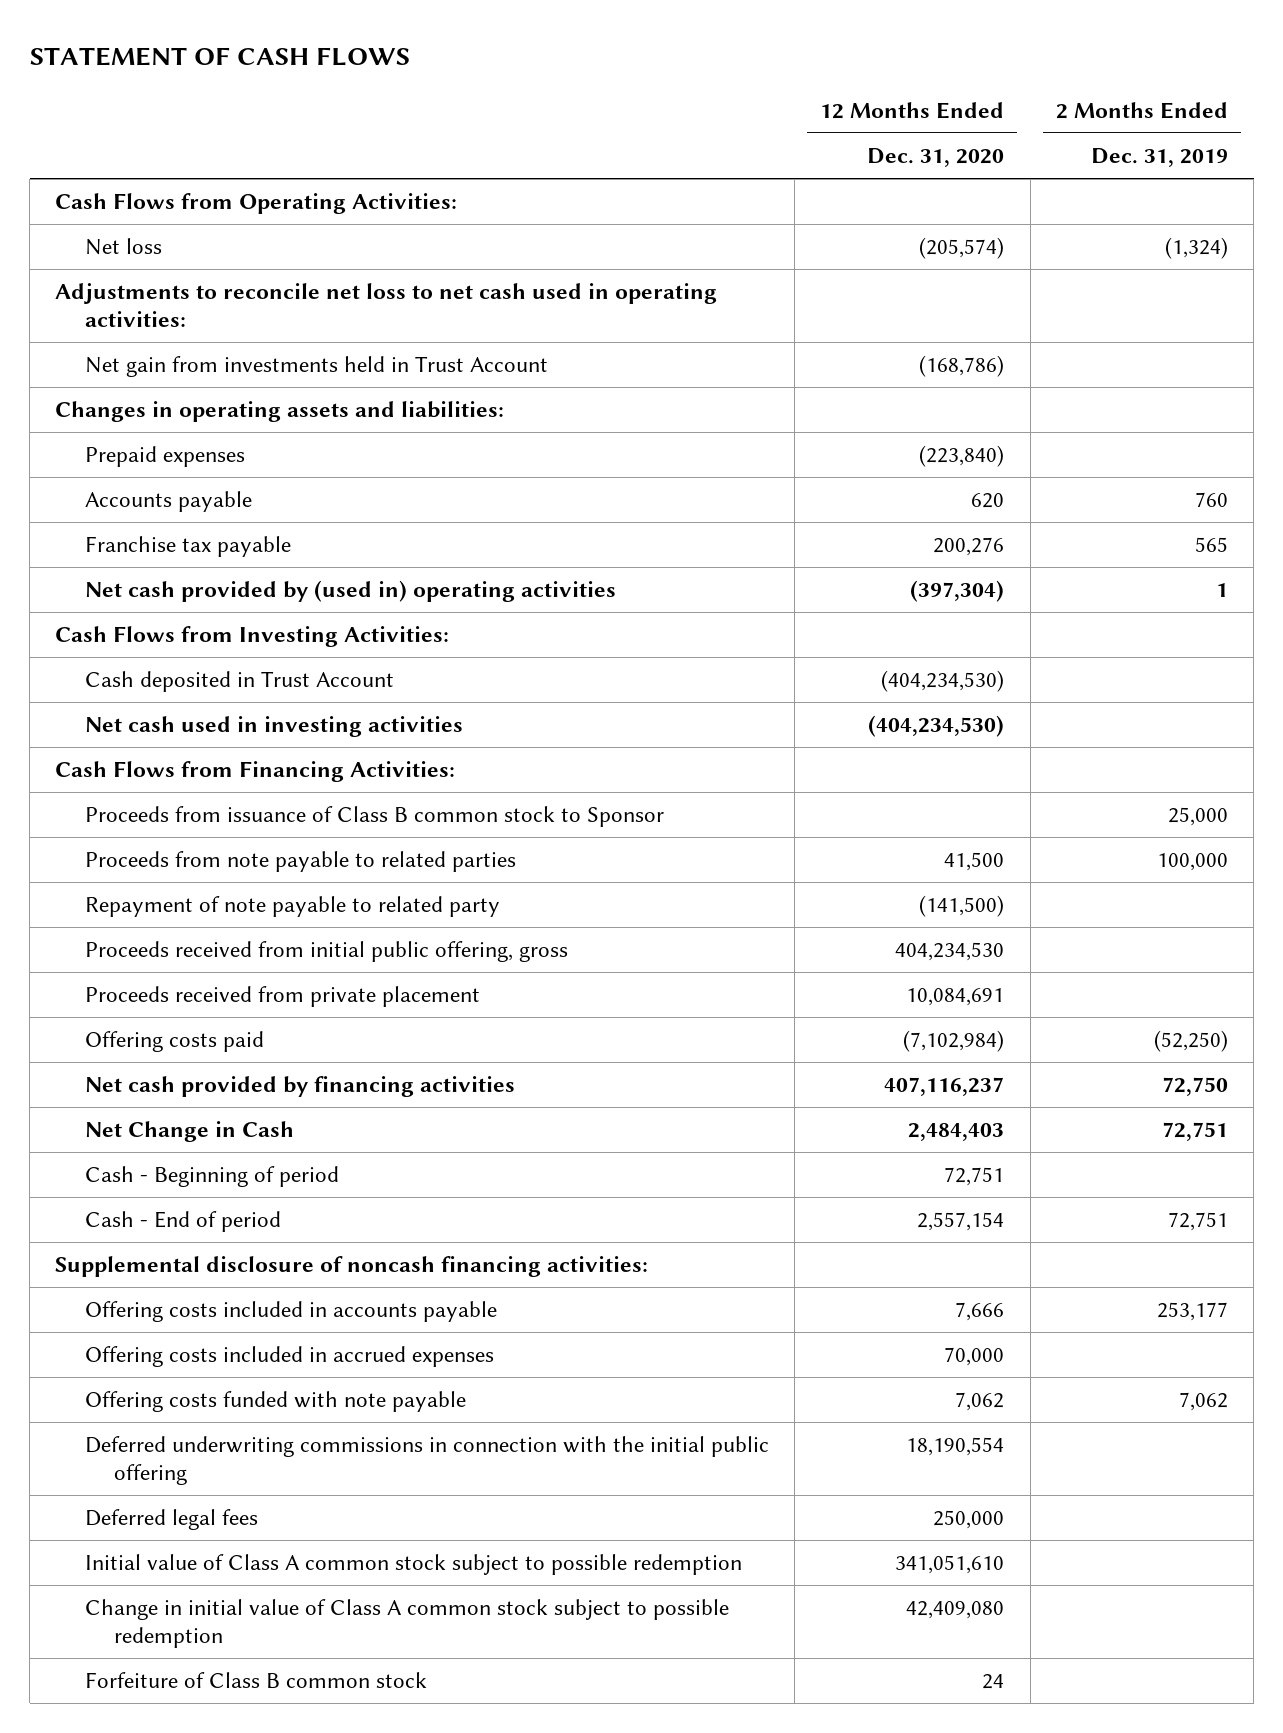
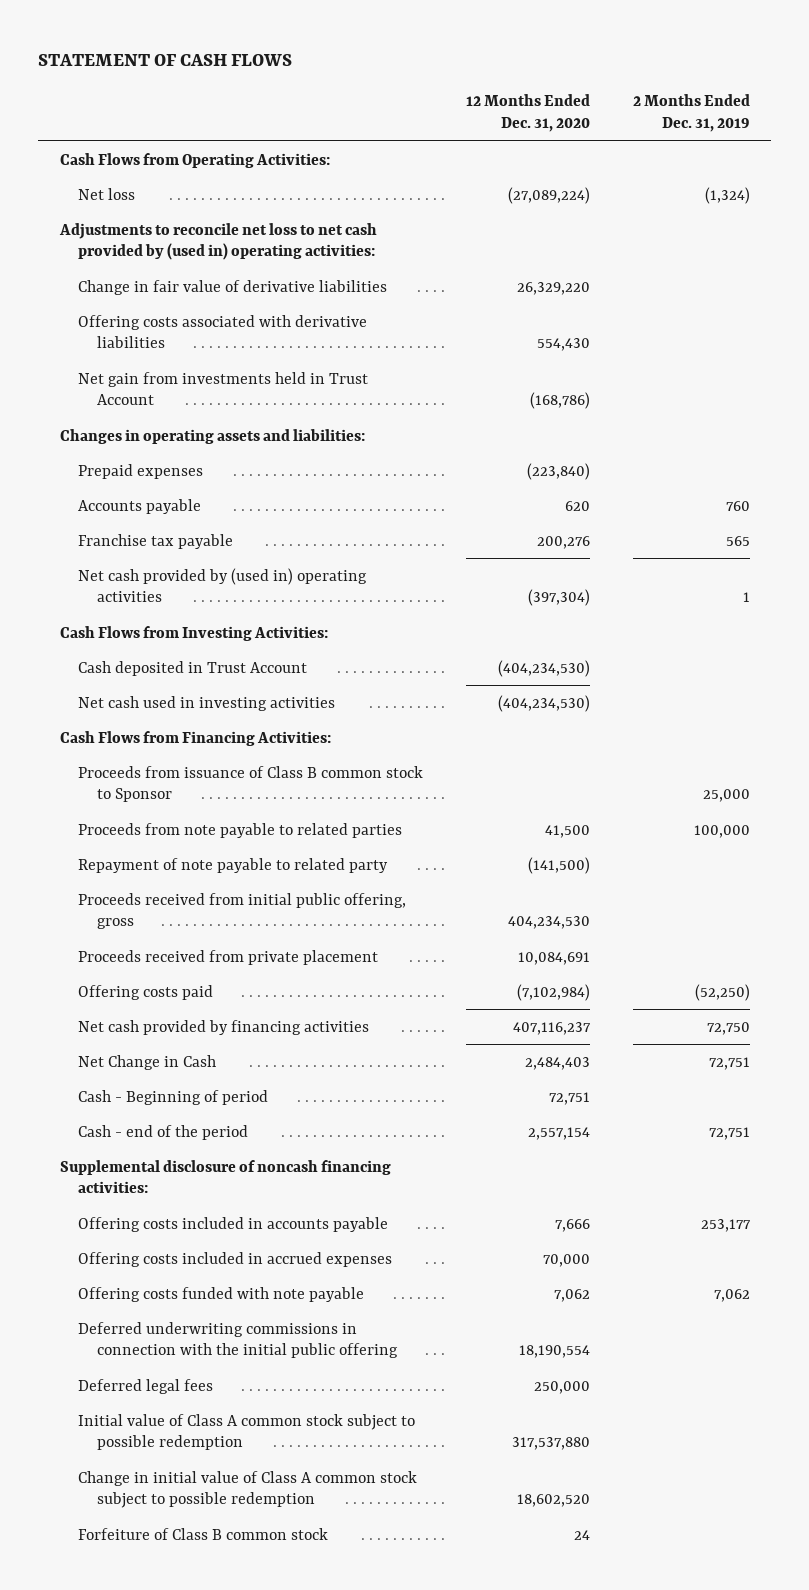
[919,236,1005,259] (205,574) -> [508,186,591,204] (27,089,224)
[55,282,718,328] Adjustments to reconcile net loss to net cash used in operating activities: -> [58,222,377,261] Adjustments to reconcile net loss to net cash provided by (used in) operating activities:
none -> [78,279,388,295] Change in fair value of derivative liabilities
none -> [78,314,368,349] Offering costs associated with derivative liabilities
[84,1210,281,1232] Cash - End of period -> [78,1124,249,1140] Cash - end of the period
[895,1554,1005,1574] 341,051,610 -> [512,1437,591,1451] 317,537,880
[906,1600,1005,1619] 42,409,080 -> [517,1494,591,1508] 18,602,520

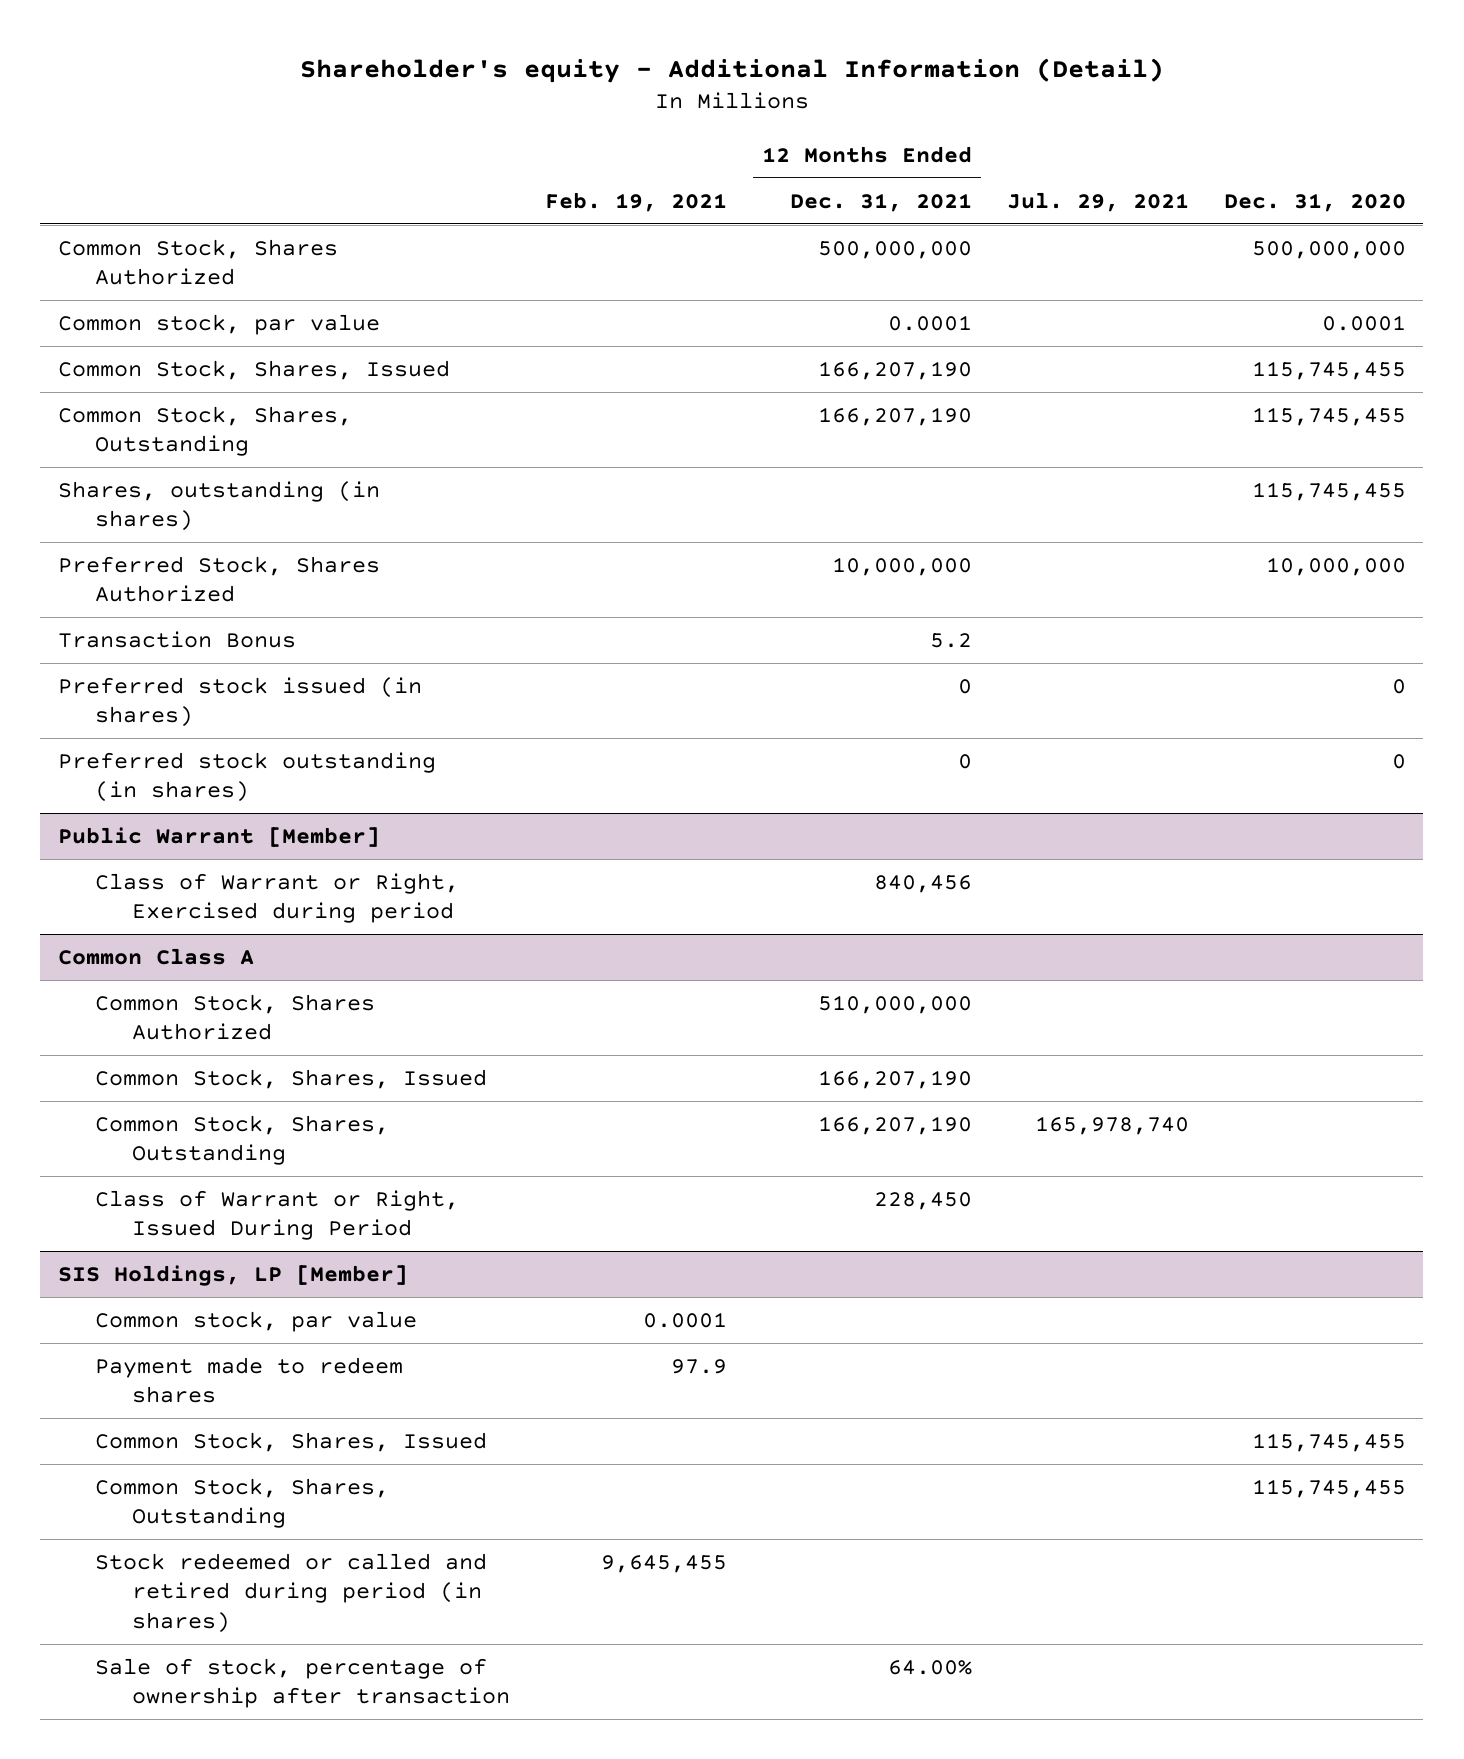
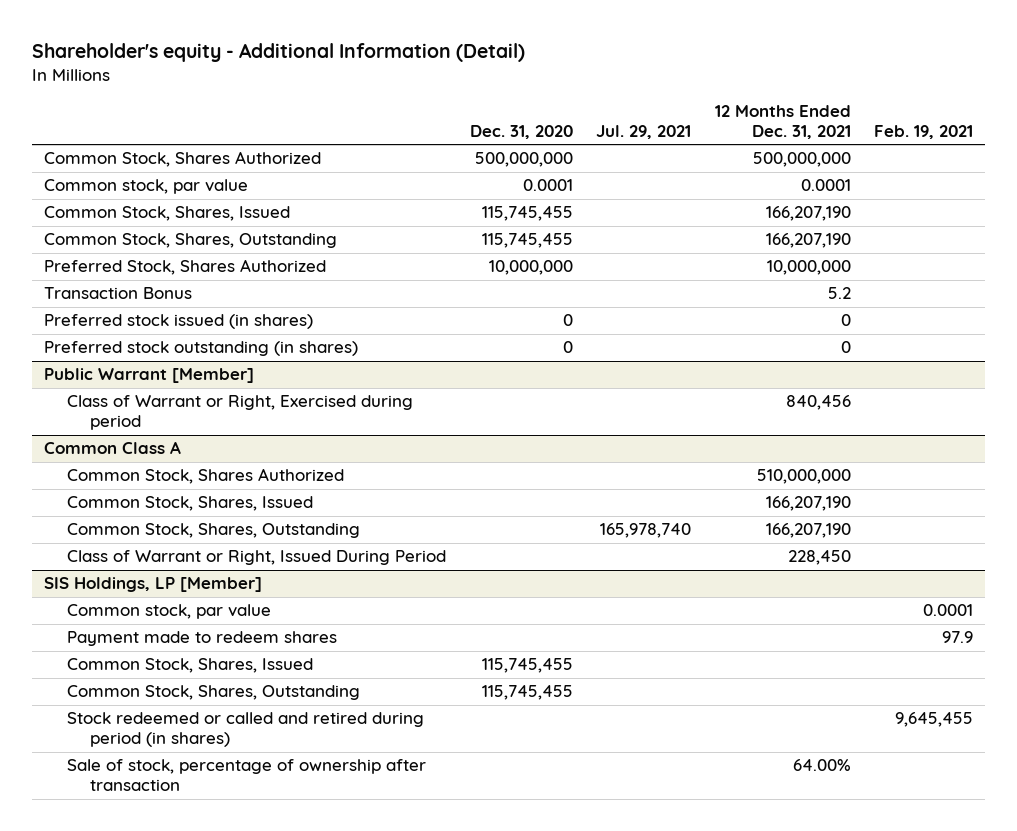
[57,480,380,532] Shares, outstanding (in shares) -> none

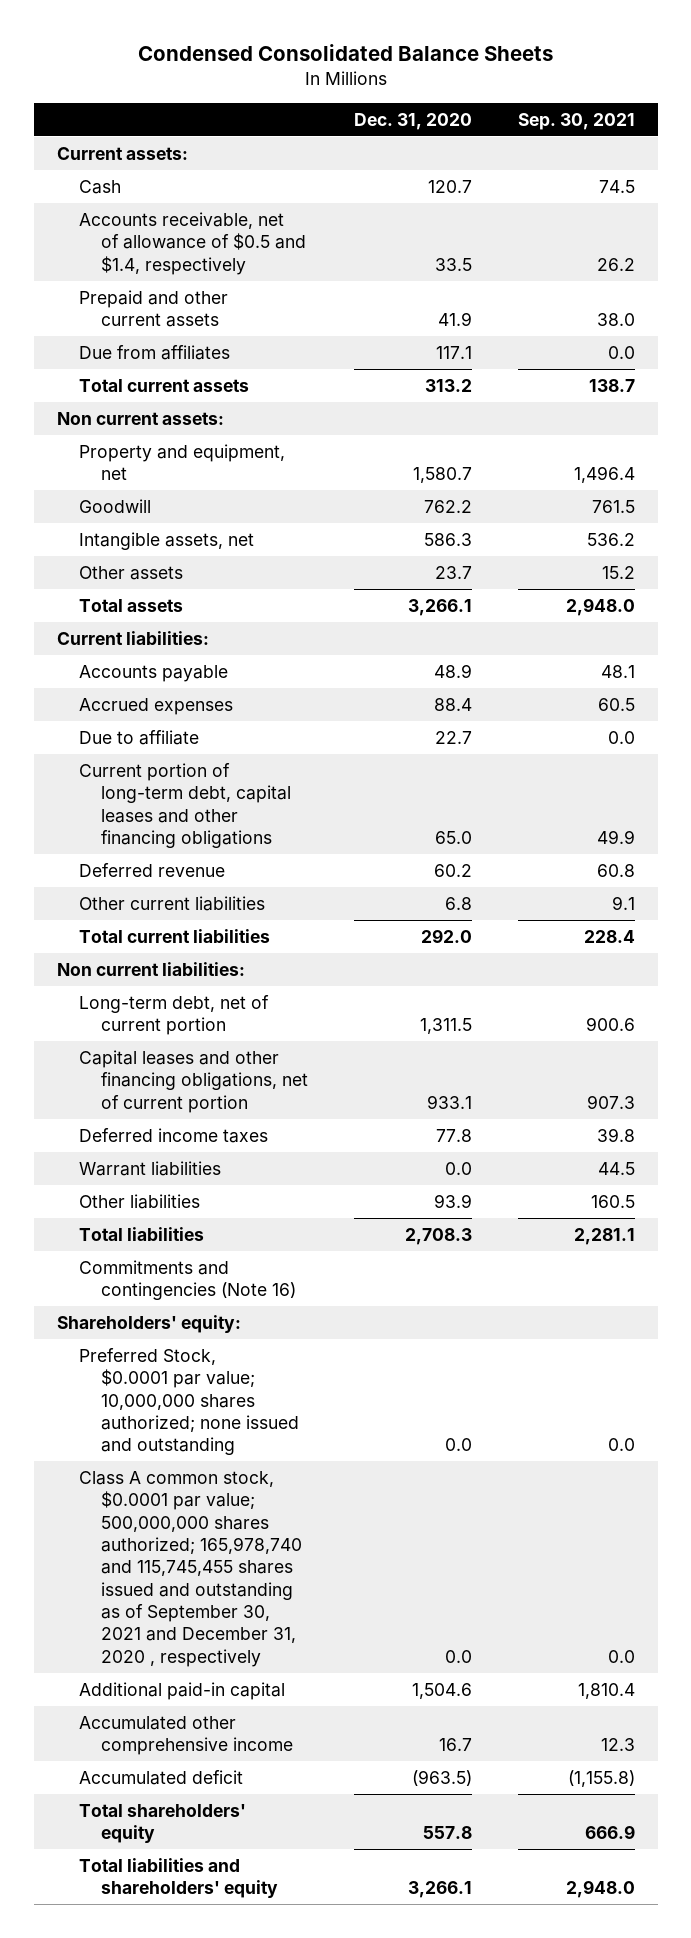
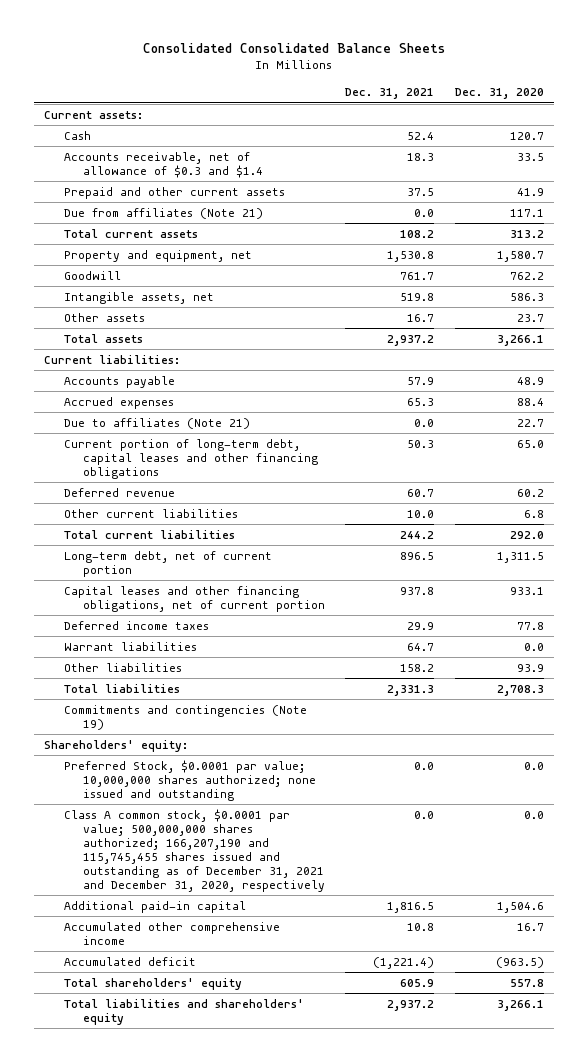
[137,44,553,62] Condensed Consolidated Balance Sheets -> [143,43,446,54] Consolidated Consolidated Balance Sheets
[517,112,635,130] Sep. 30, 2021 -> none
none -> [345,88,435,100] Dec. 31, 2021
[78,211,307,275] Accounts receivable, net of allowance of $0.5 and $1.4, respectively -> [63,151,263,178] Accounts receivable, net of allowance of $0.3 and $1.4
[78,344,230,360] Due from affiliates -> [63,207,263,219] Due from affiliates (Note 21)
[56,411,224,425] Non current assets: -> none
[78,729,199,745] Due to affiliate -> [63,417,250,429] Due to affiliates (Note 21)
[56,961,245,976] Non current liabilities: -> none
[78,1259,297,1301] Commitments and contingencies (Note 16) -> [63,704,307,730] Commitments and contingencies (Note 19)
[78,1470,303,1667] Class A common stock, $0.0001 par value; 500,000,000 shares authorized; 165,978,740 and 115,745,455 shares issued and outstanding as of September 30, 2021 and December 31, 2020 , respectively -> [63,808,325,893] Class A common stock, $0.0001 par value; 500,000,000 shares authorized; 166,207,190 and 115,745,455 shares issued and outstanding as of December 31, 2021 and December 31, 2020, respectively

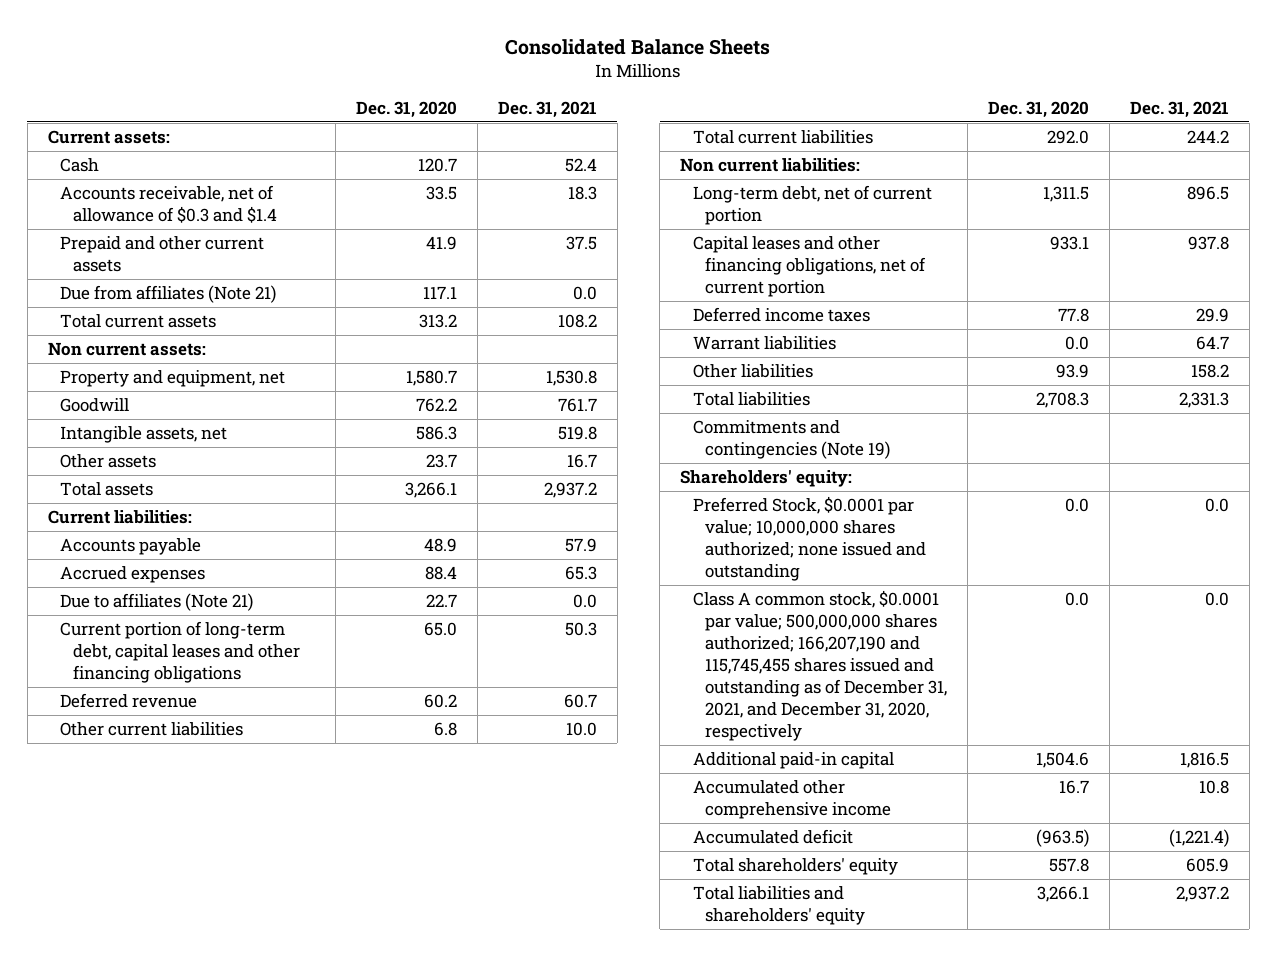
[143,43,446,54] Consolidated Consolidated Balance Sheets -> [505,38,771,55] Consolidated Balance Sheets
none -> [47,342,206,357] Non current assets:
none -> [680,158,861,173] Non current liabilities:
[63,808,325,893] Class A common stock, $0.0001 par value; 500,000,000 shares authorized; 166,207,190 and 115,745,455 shares issued and outstanding as of December 31, 2021 and December 31, 2020, respectively -> [692,590,948,742] Class A common stock, $0.0001 par value; 500,000,000 shares authorized; 166,207,190 and 115,745,455 shares issued and outstanding as of December 31, 2021, and December 31, 2020, respectively

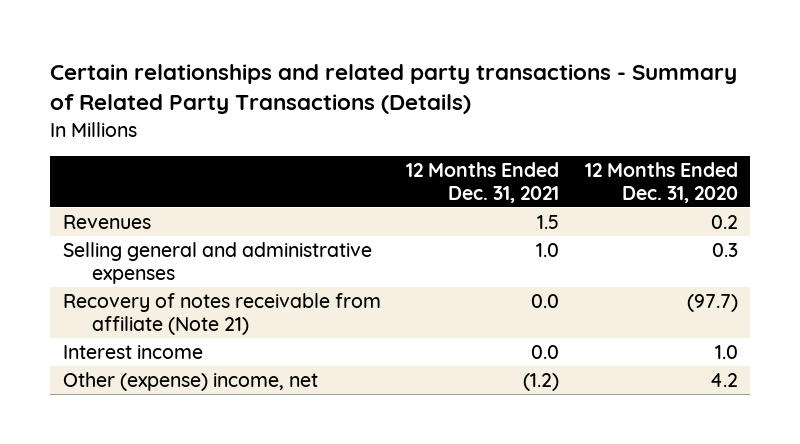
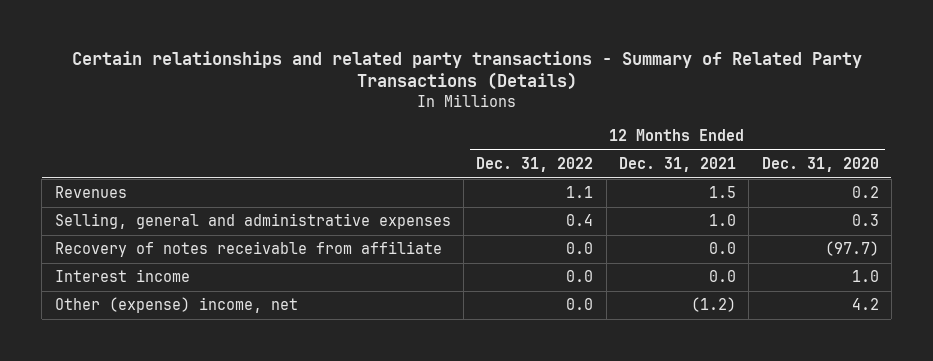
none -> [476,157,594,173] Dec. 31, 2022
[62,241,372,284] Selling general and administrative expenses -> [54,213,451,230] Selling, general and administrative expenses
[62,292,381,335] Recovery of notes receivable from affiliate (Note 21) -> [54,241,442,258] Recovery of notes receivable from affiliate

